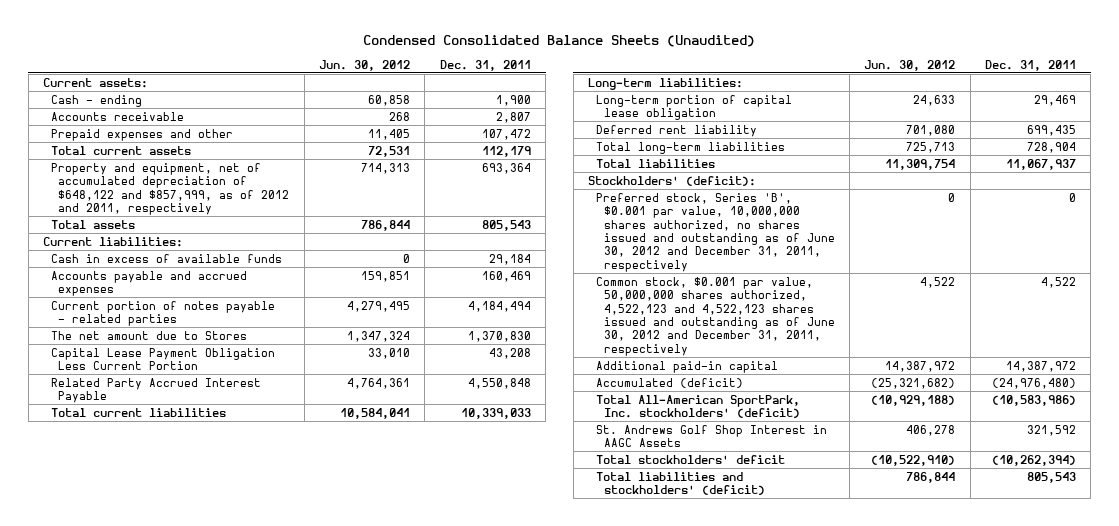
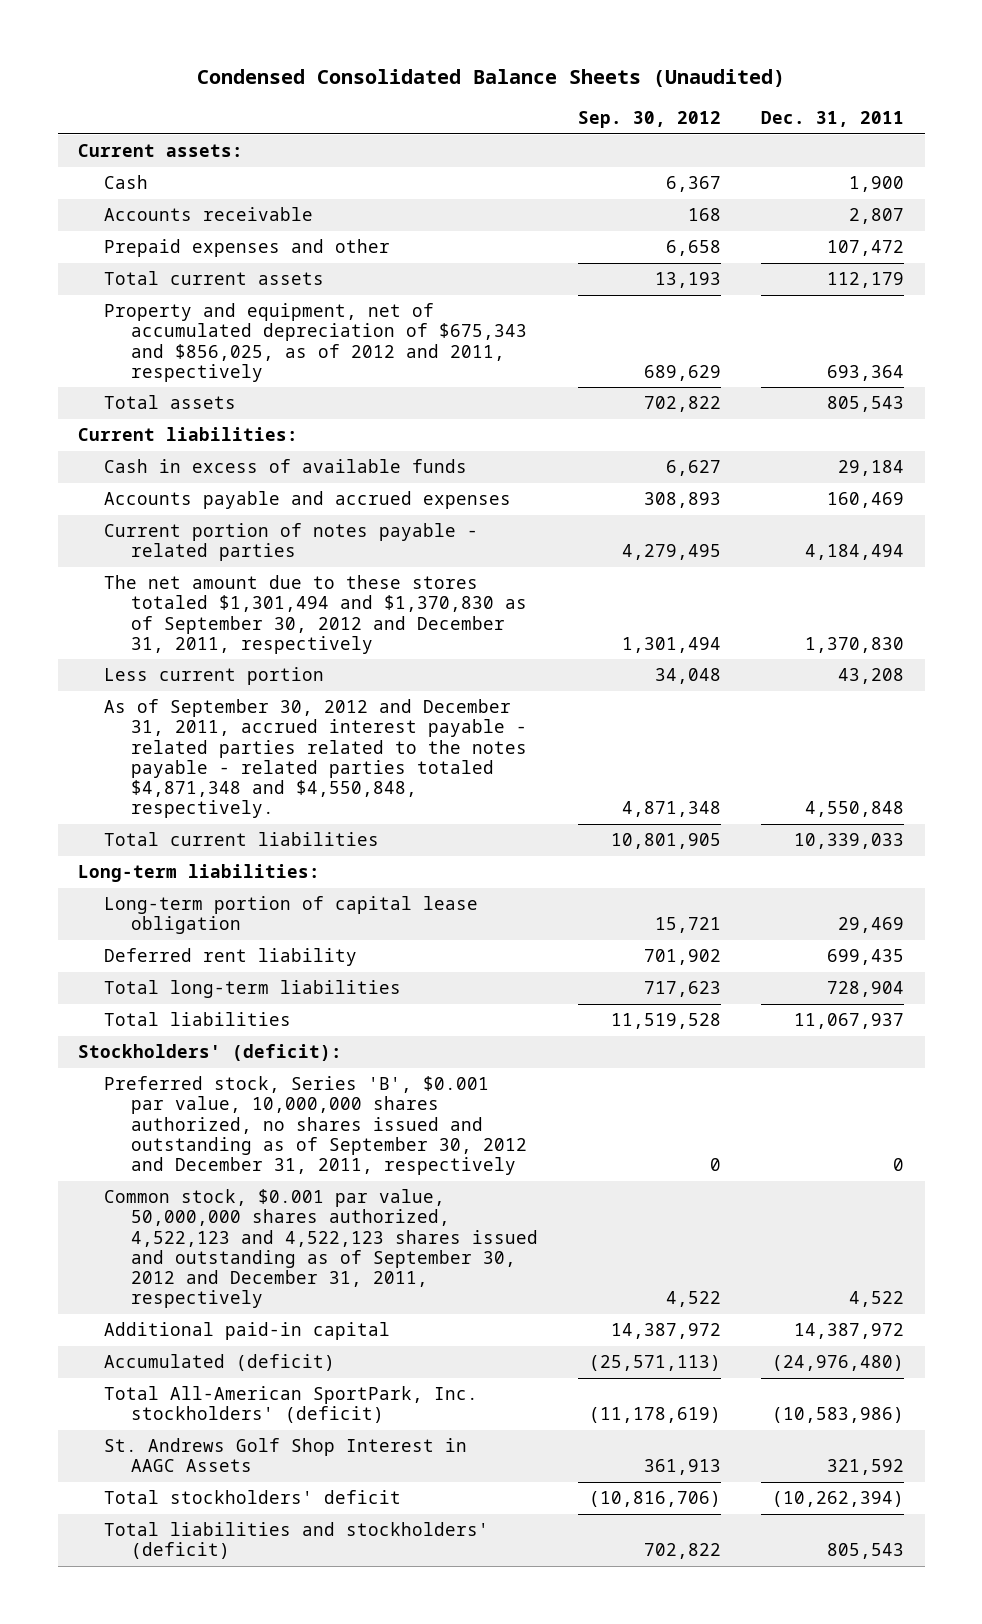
[319,59,411,71] Jun. 30, 2012 -> none
none -> [577,110,721,128] Sep. 30, 2012
[50,94,142,107] Cash - ending -> [104,175,149,190] Cash
[50,162,290,215] Property and equipment, net of accumulated depreciation of $648,122 and $857,999, as of 2012 and 2011, respectively -> [104,303,527,382] Property and equipment, net of accumulated depreciation of $675,343 and $856,025, as of 2012 and 2011, respectively
[50,330,247,340] The net amount due to Stores -> [104,575,527,654] The net amount due to these stores totaled $1,301,494 and $1,370,830 as of September 30, 2012 and December 31, 2011, respectively
[50,347,275,371] Capital Lease Payment Obligation Less Current Portion -> [104,667,325,686] Less current portion
[50,377,261,404] Related Party Accrued Interest Payable -> [104,699,527,819] As of September 30, 2012 and December 31, 2011, accrued interest payable - related parties related to the notes payable - related parties totaled $4,871,348 and $4,550,848, respectively.
[595,192,835,272] Preferred stock, Series 'B', $0.001 par value, 10,000,000 shares authorized, no shares issued and outstanding as of June 30, 2012 and December 31, 2011, respectively -> [104,1076,527,1176] Preferred stock, Series 'B', $0.001 par value, 10,000,000 shares authorized, no shares issued and outstanding as of September 30, 2012 and December 31, 2011, respectively
[595,276,835,356] Common stock, $0.001 par value, 50,000,000 shares authorized, 4,522,123 and 4,522,123 shares issued and outstanding as of June 30, 2012 and December 31, 2011, respectively -> [104,1189,538,1309] Common stock, $0.001 par value, 50,000,000 shares authorized, 4,522,123 and 4,522,123 shares issued and outstanding as of September 30, 2012 and December 31, 2011, respectively

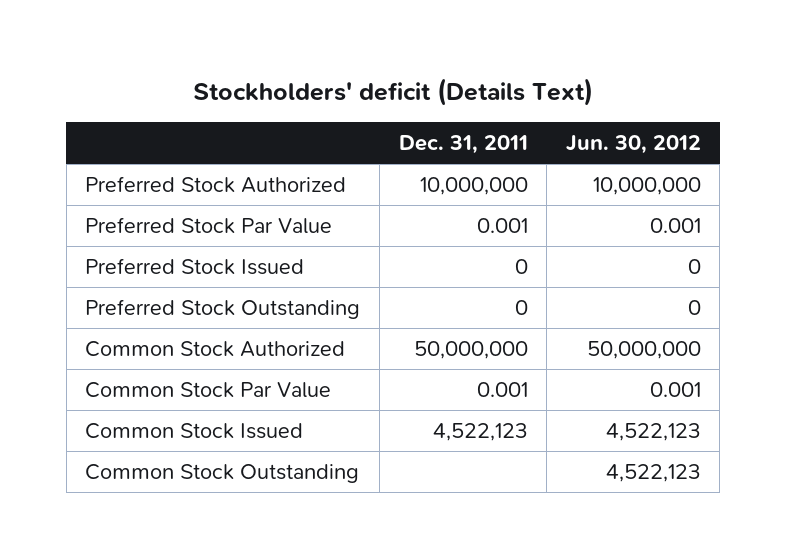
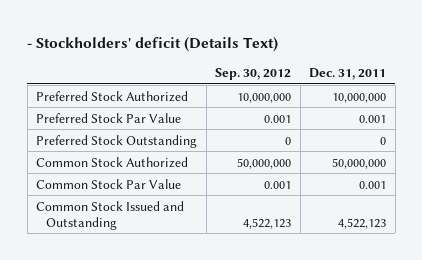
[193,78,594,107] Stockholders' deficit (Details Text) -> [27,36,279,52] - Stockholders' deficit (Details Text)
[565,135,701,155] Jun. 30, 2012 -> none
none -> [215,67,292,80] Sep. 30, 2012
[85,257,305,275] Preferred Stock Issued -> none
[85,463,360,483] Common Stock Outstanding -> none
[85,422,304,439] Common Stock Issued -> [36,200,185,230] Common Stock Issued and Outstanding

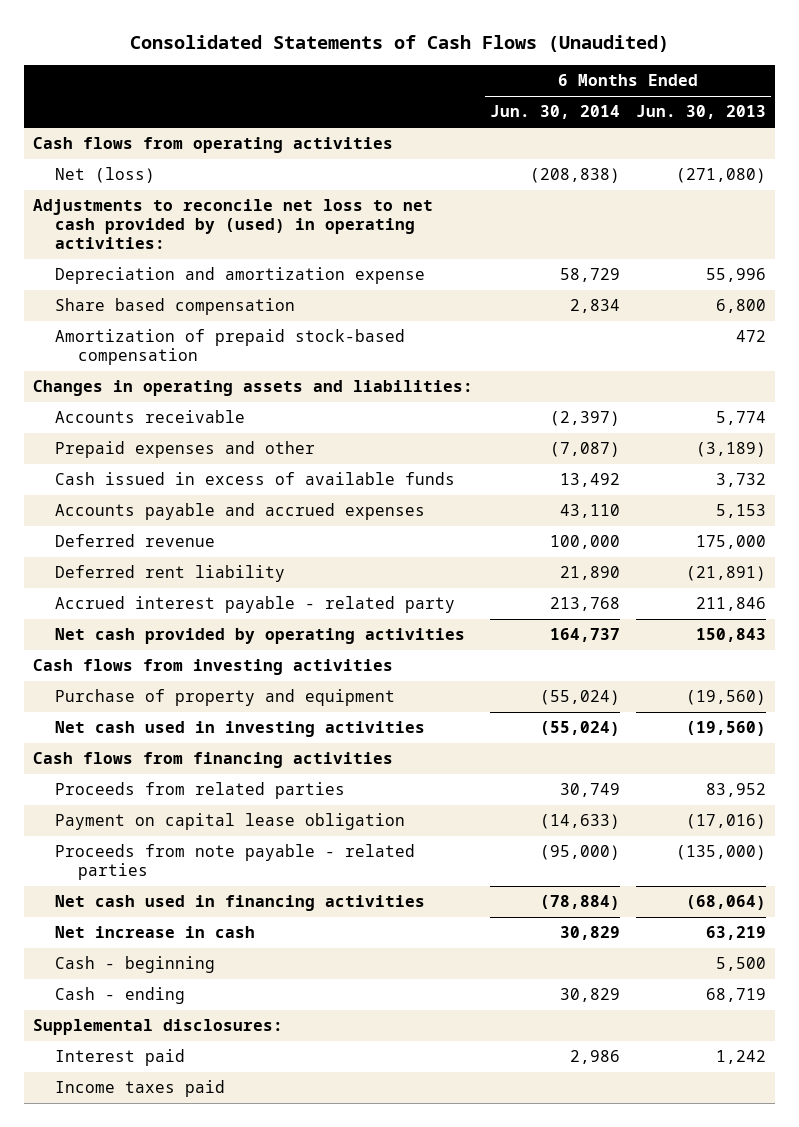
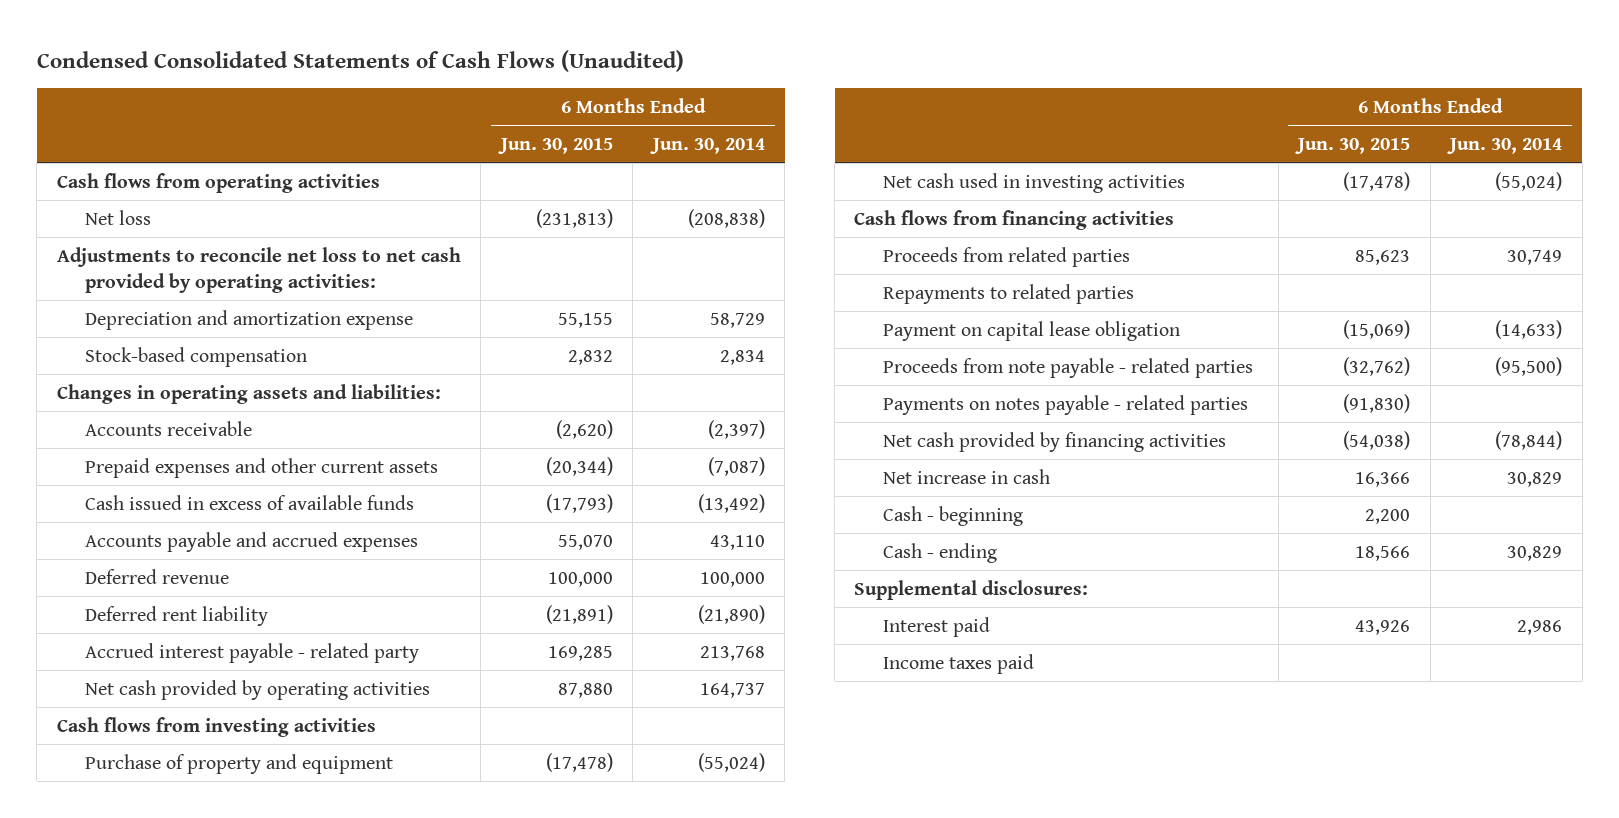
[129,35,669,53] Consolidated Statements of Cash Flows (Unaudited) -> [36,49,684,72] Condensed Consolidated Statements of Cash Flows (Unaudited)
[636,105,767,120] Jun. 30, 2013 -> none
none -> [497,137,613,154] Jun. 30, 2015
[55,167,156,184] Net (loss) -> [84,209,151,225] Net loss
[32,199,433,250] Adjustments to reconcile net loss to net cash provided by (used) in operating activities: -> [56,246,461,293] Adjustments to reconcile net loss to net cash provided by operating activities:
[55,329,406,366] Amortization of prepaid stock-based compensation -> none
[55,298,296,316] Share based compensation -> [84,346,307,367] Stock-based compensation
[55,441,316,459] Prepaid expenses and other -> [84,457,438,478] Prepaid expenses and other current assets
[559,473,620,488] 13,492 -> [697,493,765,513] (13,492)
[559,566,620,581] 21,890 -> [697,604,765,624] (21,890)
none -> [882,283,1134,304] Repayments to related parties
[539,845,620,861] (95,000) -> [1495,356,1563,376] (95,500)
none -> [882,394,1248,415] Payments on notes payable - related parties
[55,895,426,912] Net cash used in financing activities -> [882,431,1226,452] Net cash provided by financing activities
[539,895,620,911] (78,884) -> [1495,430,1563,450] (78,844)

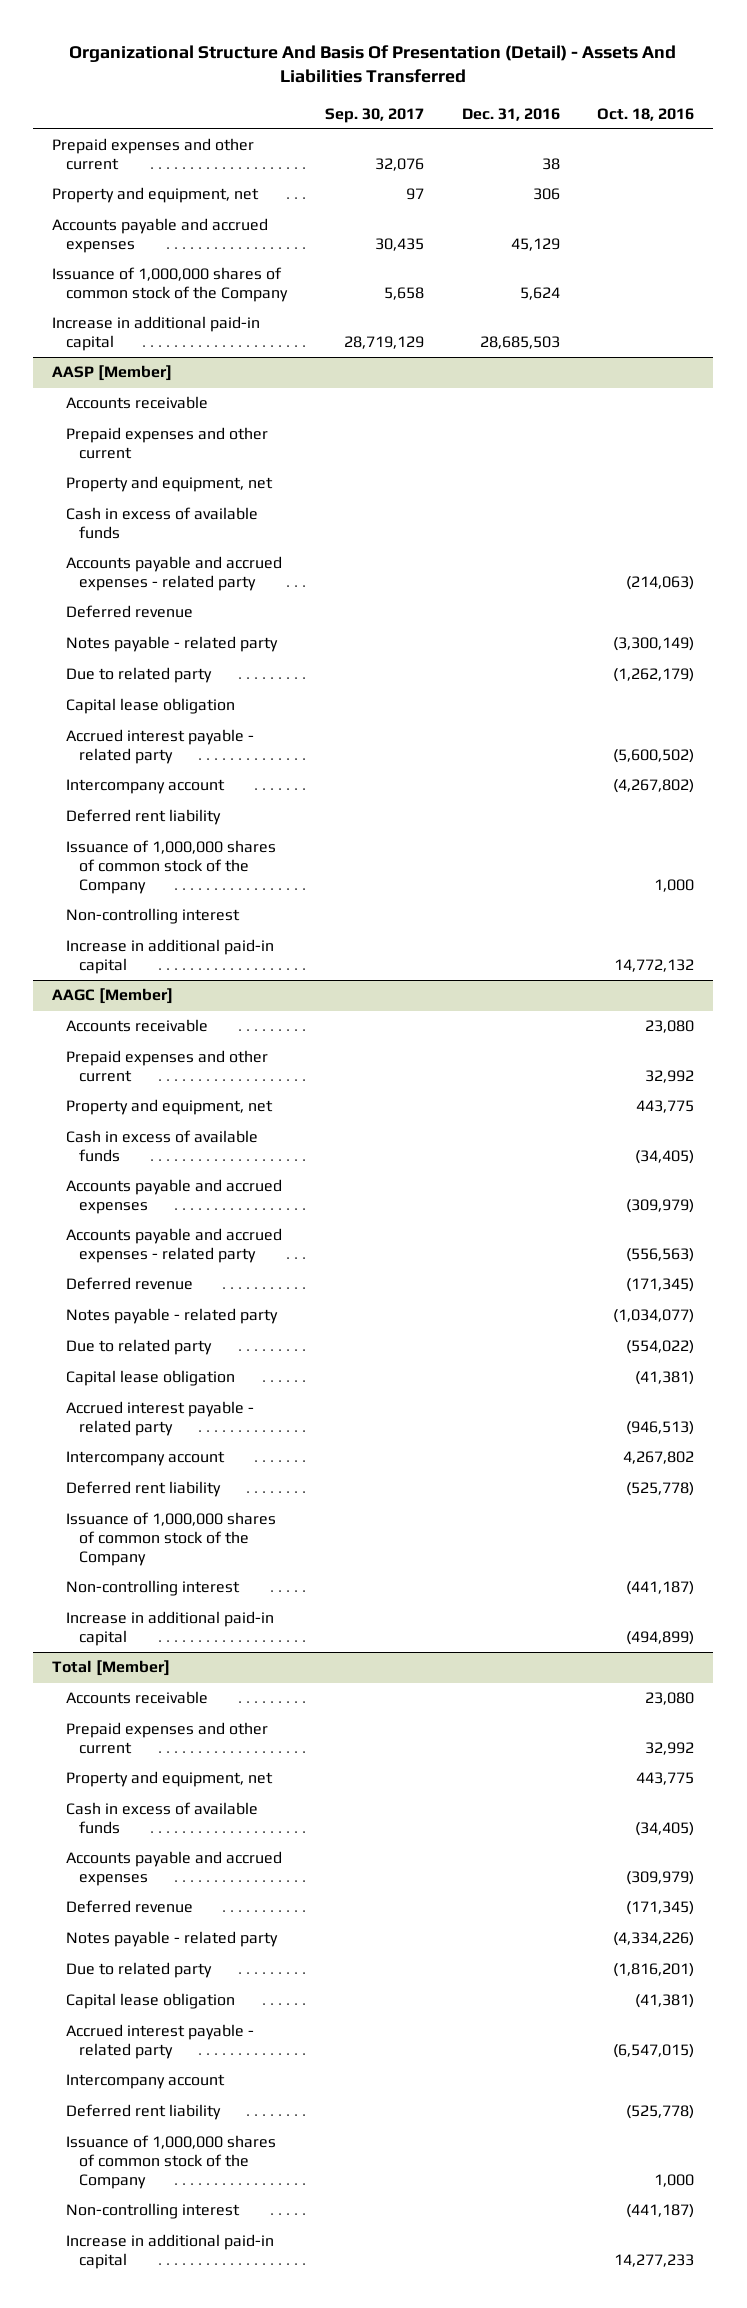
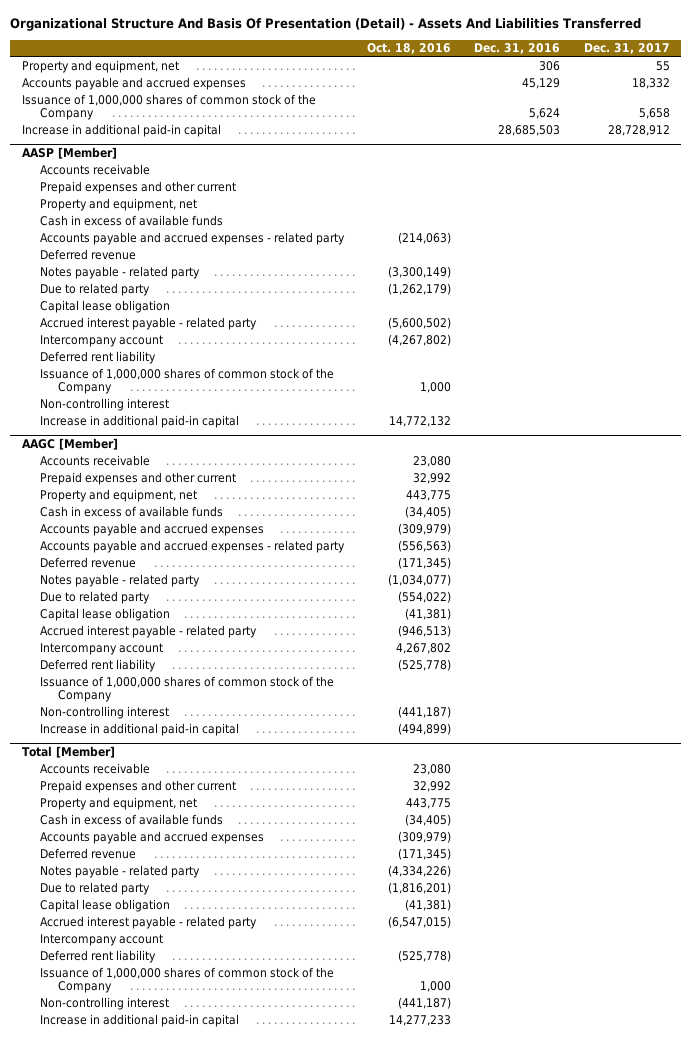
[324,107,424,123] Sep. 30, 2017 -> none
none -> [583,43,670,55] Dec. 31, 2017
[52,138,255,171] Prepaid expenses and other current -> none

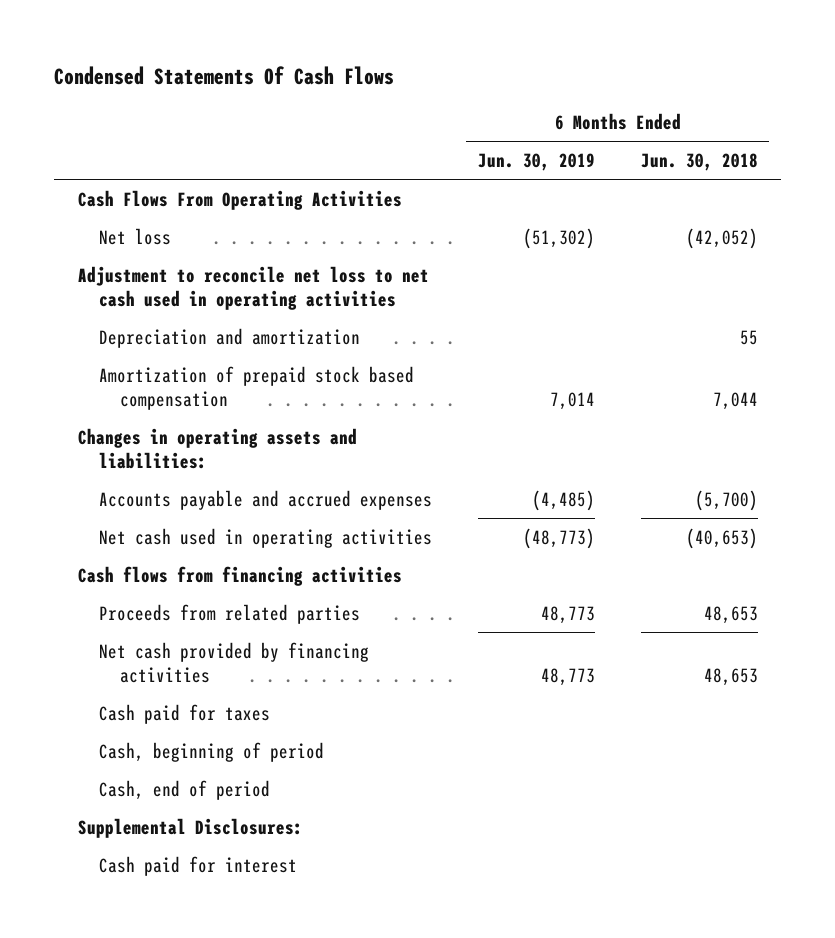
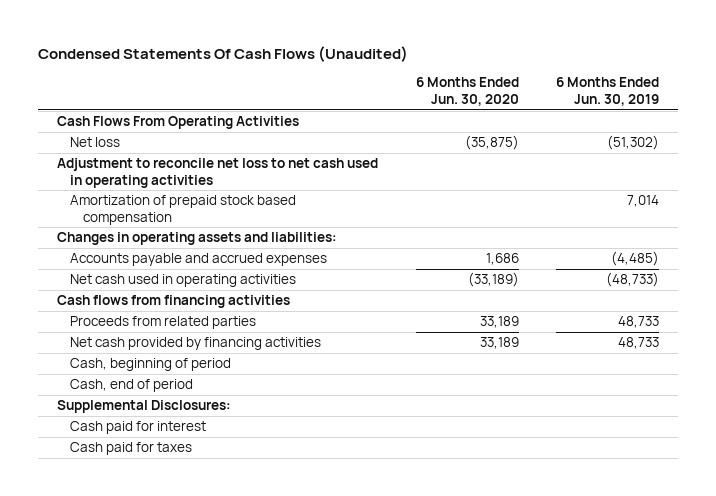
[54,66,395,86] Condensed Statements Of Cash Flows -> [38,46,409,63] Condensed Statements Of Cash Flows (Unaudited)
[640,152,758,171] Jun. 30, 2018 -> none
none -> [415,77,519,107] 6 Months Ended Jun. 30, 2020
[98,327,360,348] Depreciation and amortization -> none
[522,527,595,549] (48,773) -> [606,272,660,288] (48,733)
[540,605,595,624] 48,773 -> [618,316,660,329] 48,733
[540,667,595,686] 48,773 -> [618,337,660,350] 48,733
[98,703,270,724] Cash paid for taxes -> [70,442,193,456] Cash paid for taxes

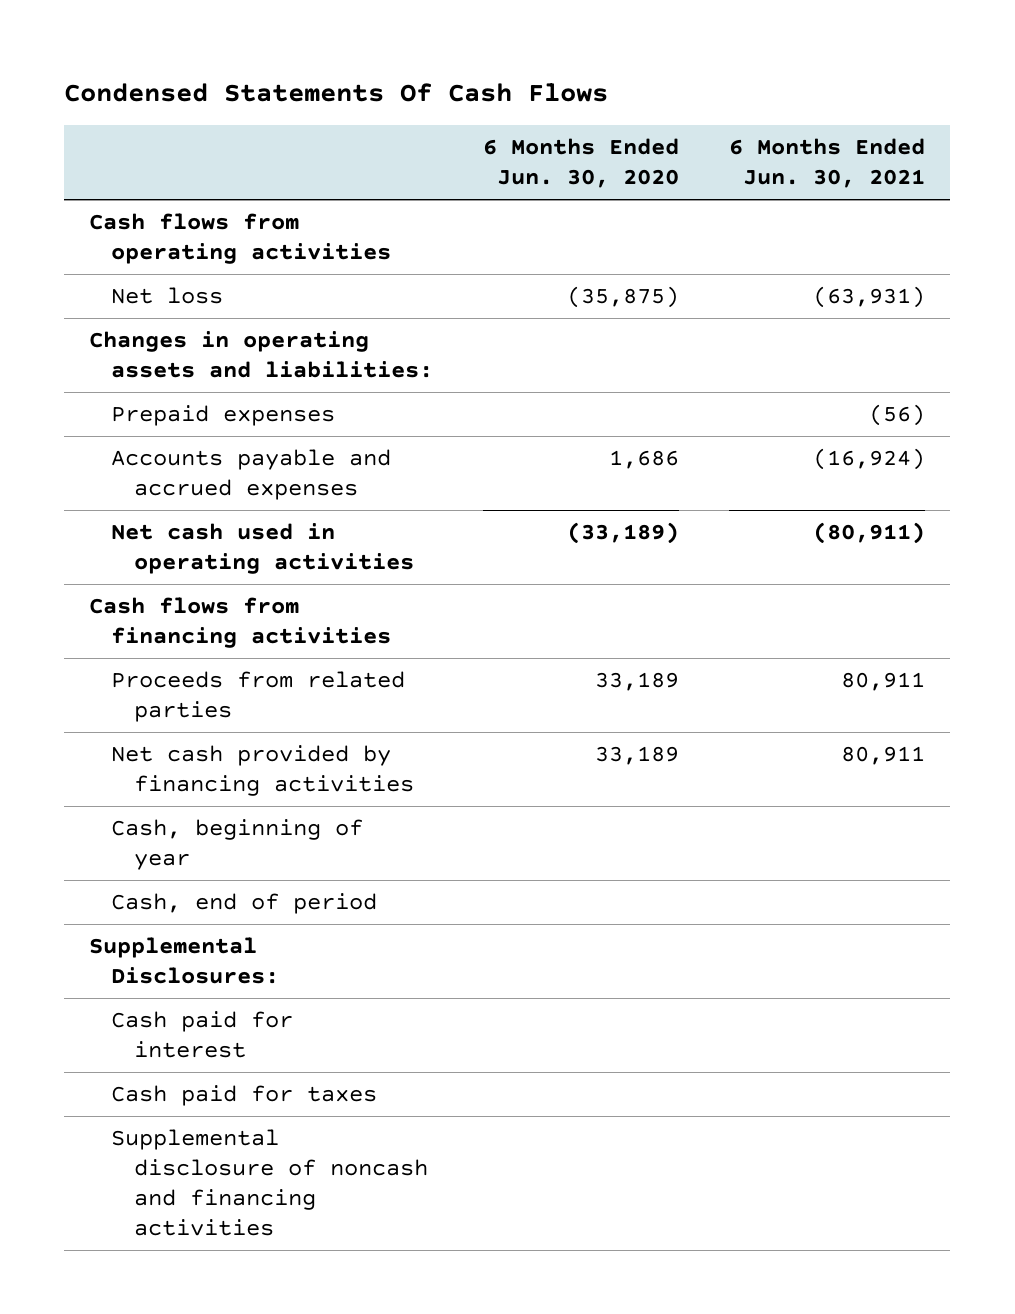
[38,46,409,63] Condensed Statements Of Cash Flows (Unaudited) -> [64,83,609,103] Condensed Statements Of Cash Flows
[556,77,660,107] 6 Months Ended Jun. 30, 2019 -> none
none -> [729,137,926,188] 6 Months Ended Jun. 30, 2021
[57,116,300,130] Cash Flows From Operating Activities -> [89,213,392,265] Cash flows from operating activities
[57,158,379,188] Adjustment to reconcile net loss to net cash used in operating activities -> none
[70,195,297,225] Amortization of prepaid stock based compensation -> none
none -> [111,405,336,427] Prepaid expenses
[70,358,232,372] Cash, beginning of period -> [111,819,364,871] Cash, beginning of year
none -> [111,1129,428,1236] Supplemental disclosure of noncash and financing activities

